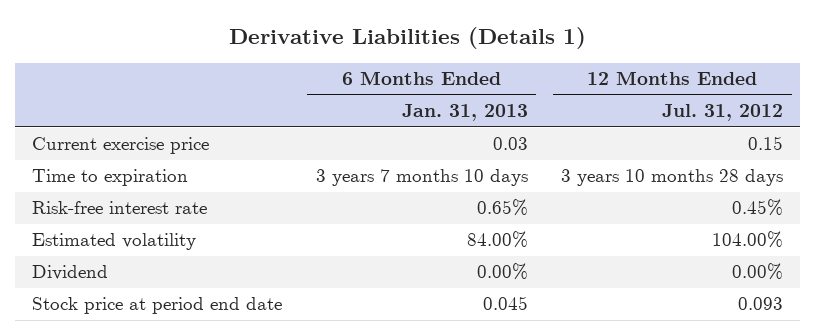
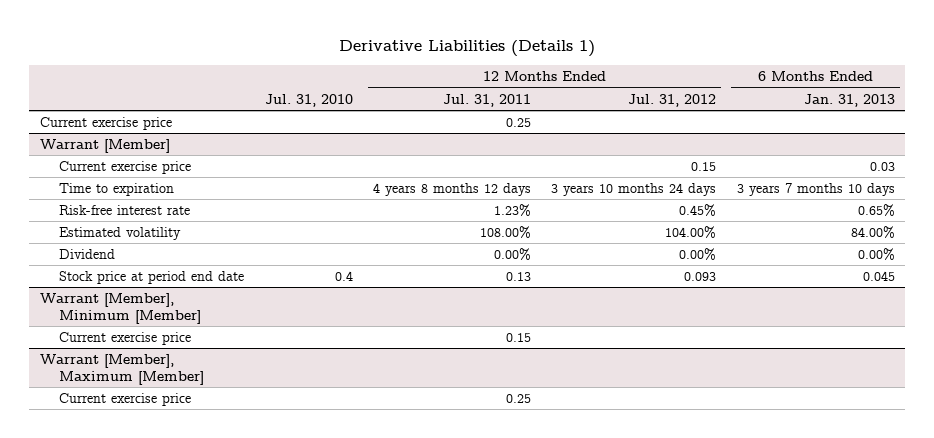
none -> [264,93,353,107] Jul. 31, 2010
none -> [442,93,531,107] Jul. 31, 2011
none -> [39,117,172,131] Current exercise price
none -> [39,139,170,154] Warrant [Member]
[561,169,784,187] 3 years 10 months 28 days -> [551,183,717,197] 3 years 10 months 24 days
none -> [39,293,202,325] Warrant [Member], Minimum [Member]
none -> [59,332,192,346] Current exercise price
none -> [39,354,205,386] Warrant [Member], Maximum [Member]
none -> [59,393,192,407] Current exercise price

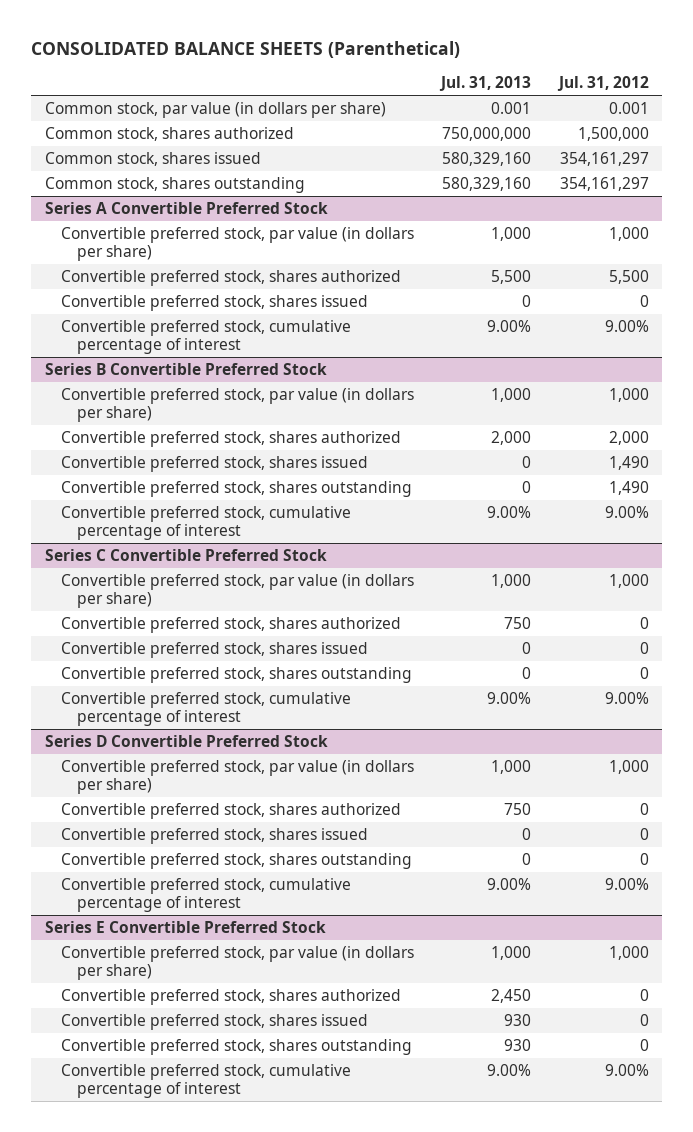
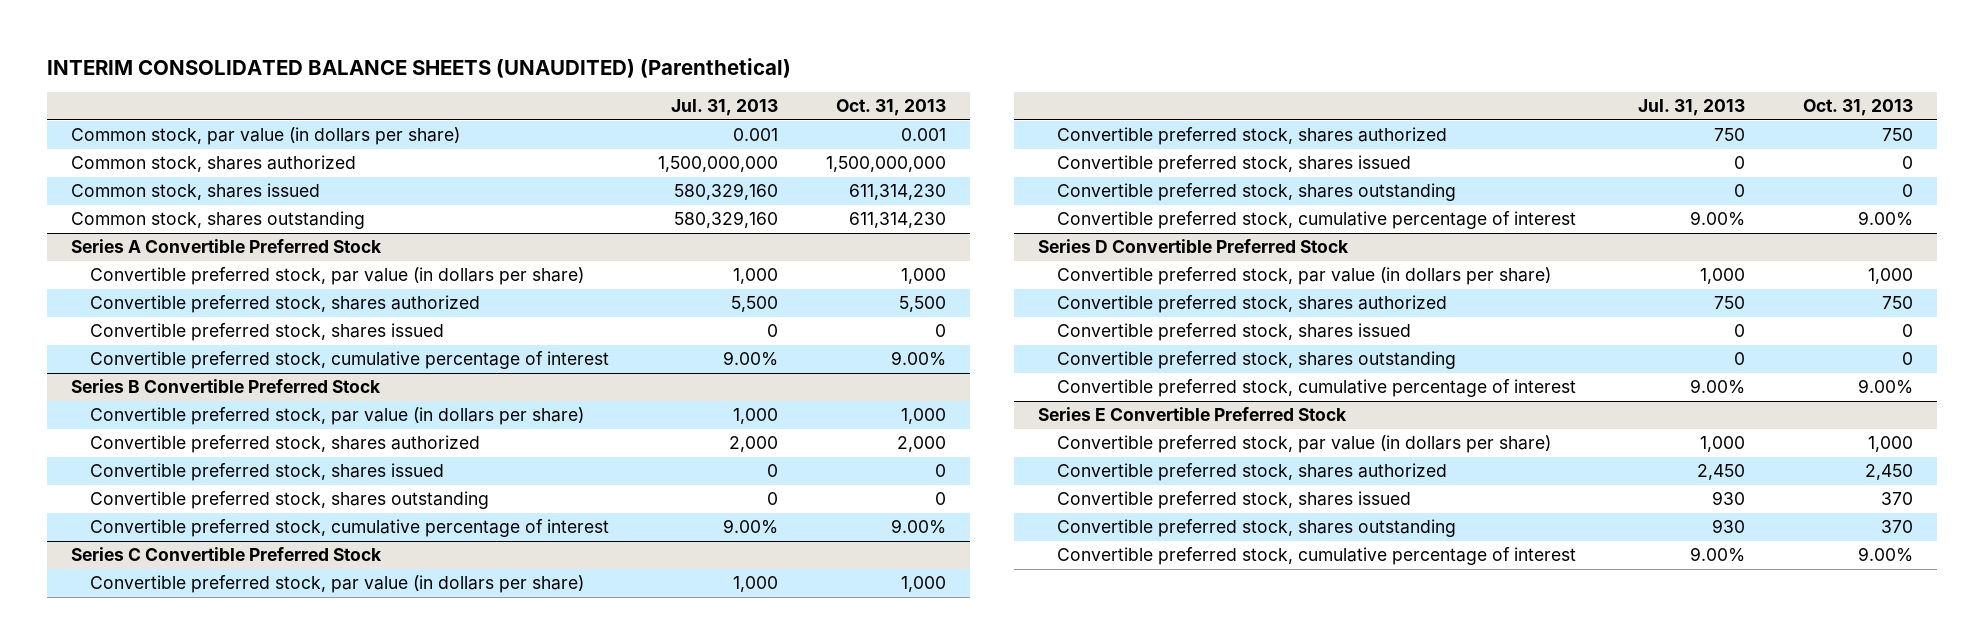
[30,40,460,58] CONSOLIDATED BALANCE SHEETS (Parenthetical) -> [47,57,792,78] INTERIM CONSOLIDATED BALANCE SHEETS (UNAUDITED) (Parenthetical)
[556,76,649,92] Jul. 31, 2012 -> none
none -> [835,99,946,117] Oct. 31, 2013
[442,127,532,142] 750,000,000 -> [657,156,778,173] 1,500,000,000

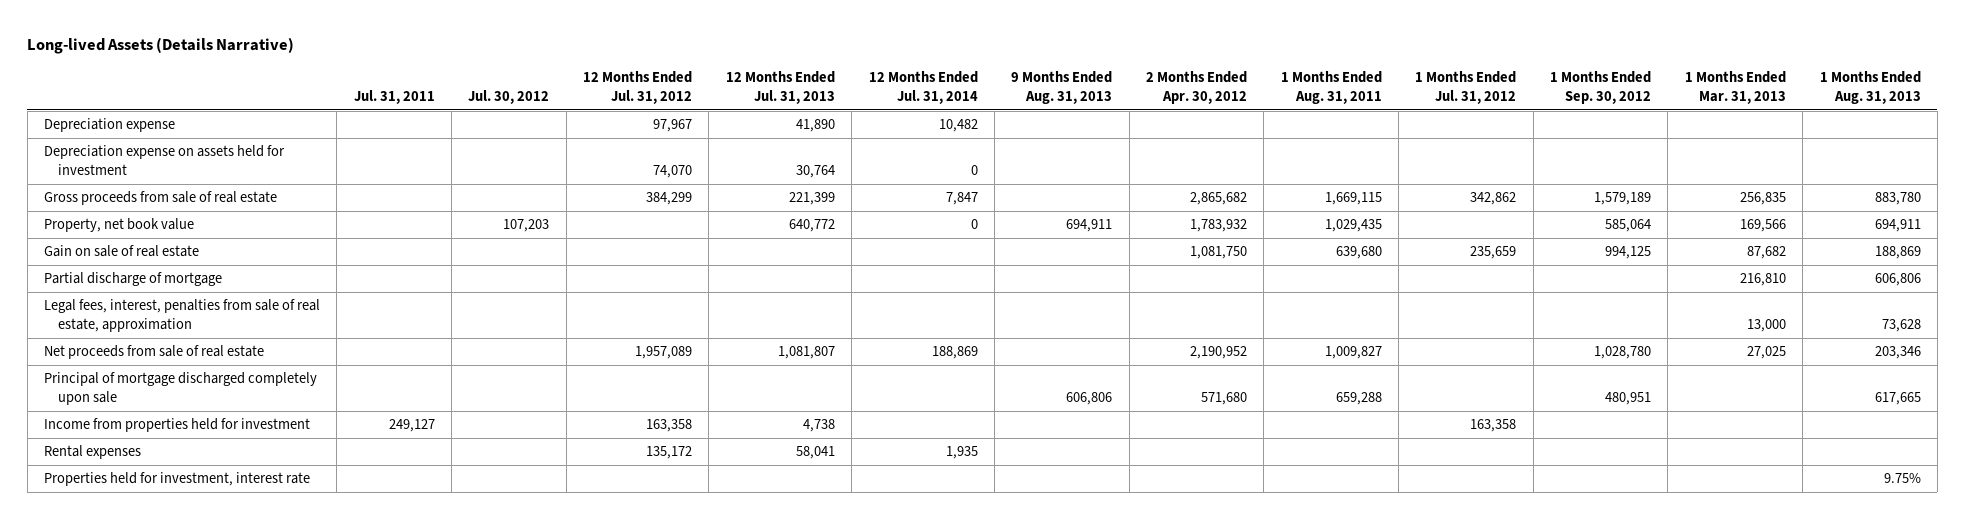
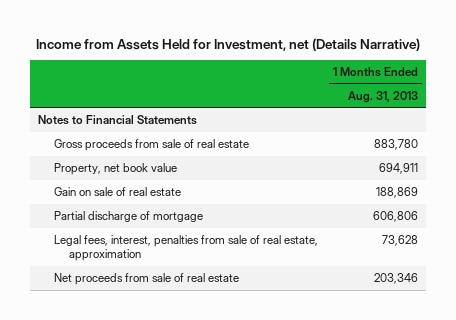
[27,36,295,54] Long-lived Assets (Details Narrative) -> [36,37,421,51] Income from Assets Held for Investment, net (Details Narrative)
[353,89,435,104] Jul. 31, 2011 -> none
[468,89,550,104] Jul. 30, 2012 -> none
[583,71,693,104] 12 Months Ended Jul. 31, 2012 -> none
[725,71,835,104] 12 Months Ended Jul. 31, 2013 -> none
[868,71,978,104] 12 Months Ended Jul. 31, 2014 -> none
[1011,71,1113,104] 9 Months Ended Aug. 31, 2013 -> none
[1145,71,1247,104] 2 Months Ended Apr. 30, 2012 -> none
[1280,71,1382,104] 1 Months Ended Aug. 31, 2011 -> none
[1415,71,1517,104] 1 Months Ended Jul. 31, 2012 -> none
[1550,71,1652,104] 1 Months Ended Sep. 30, 2012 -> none
[1684,71,1786,104] 1 Months Ended Mar. 31, 2013 -> none
[43,118,175,133] Depreciation expense -> none
[43,145,285,175] Depreciation expense on assets held for investment -> none
none -> [38,115,198,126] Notes to Financial Statements
[43,372,317,405] Principal of mortgage discharged completely upon sale -> none
[43,418,310,433] Income from properties held for investment -> none
[43,445,141,460] Rental expenses -> none
[43,472,310,487] Properties held for investment, interest rate -> none

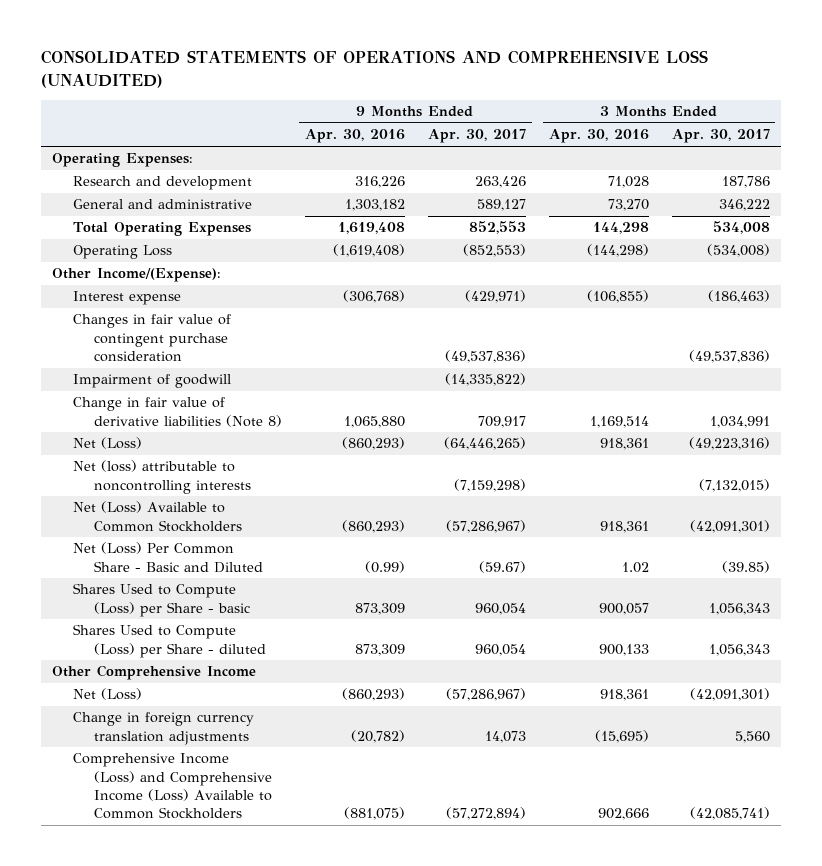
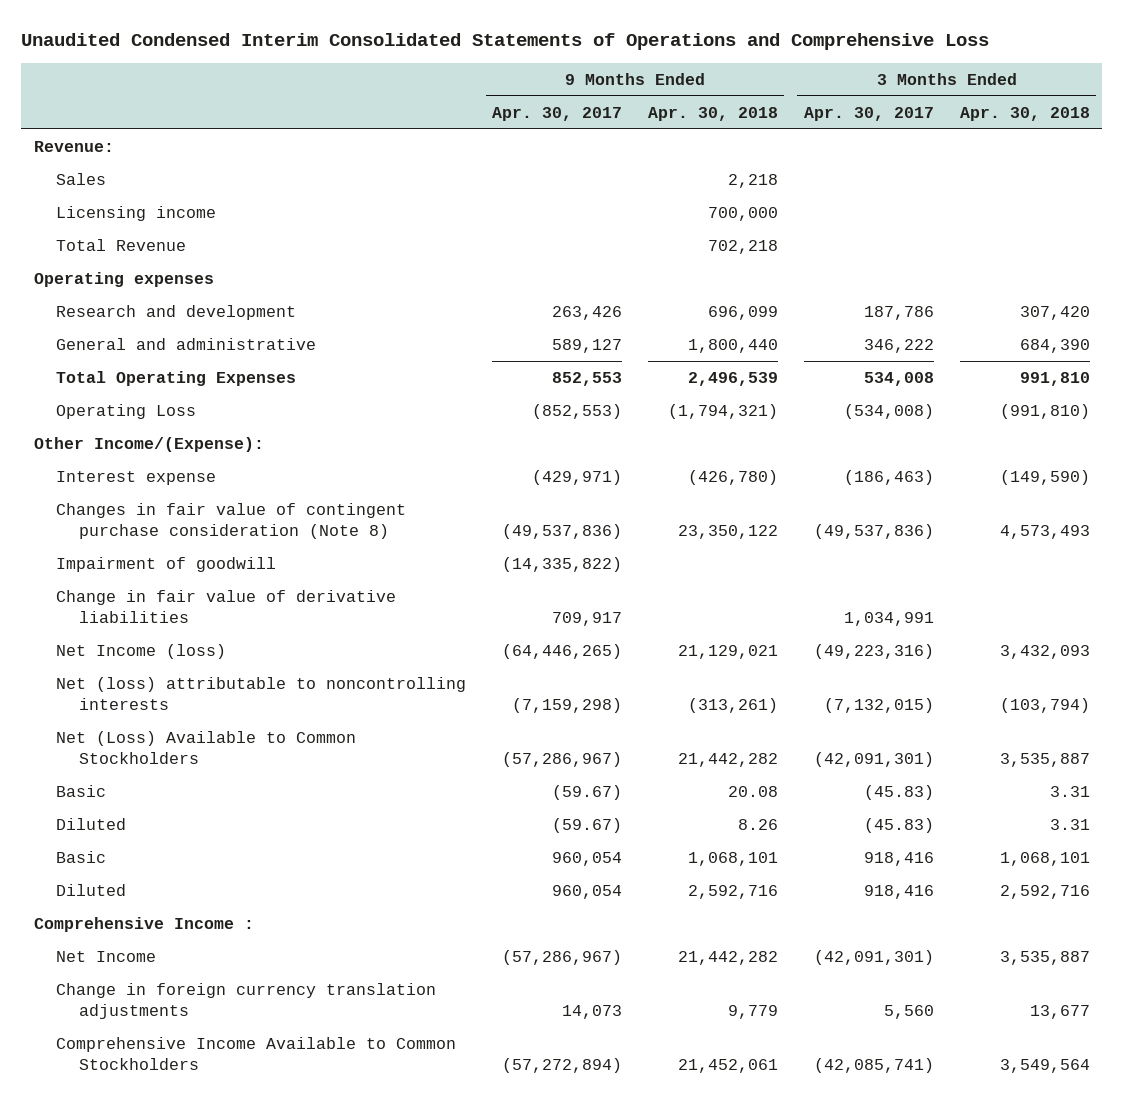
[40,50,708,88] CONSOLIDATED STATEMENTS OF OPERATIONS AND COMPREHENSIVE LOSS (UNAUDITED) -> [20,33,989,51] Unaudited Condensed Interim Consolidated Statements of Operations and Comprehensive Loss
[305,129,406,144] Apr. 30, 2016 -> none
[548,129,649,144] Apr. 30, 2016 -> none
none -> [647,106,778,121] Apr. 30, 2018
none -> [959,106,1090,121] Apr. 30, 2018
none -> [33,140,114,152] Revenue:
none -> [56,172,107,185] Sales
none -> [56,205,217,221] Licensing income
none -> [56,238,187,251] Total Revenue
[52,153,194,168] Operating Expenses: -> [33,271,214,287] Operating expenses
[73,314,232,363] Changes in fair value of contingent purchase consideration -> [56,502,407,539] Changes in fair value of contingent purchase consideration (Note 8)
[73,397,283,427] Change in fair value of derivative liabilities (Note 8) -> [56,589,397,623] Change in fair value of derivative liabilities
[73,437,143,450] Net (Loss) -> [56,643,227,659] Net Income (loss)
[73,542,264,573] Net (Loss) Per Common Share - Basic and Diluted -> none
[73,583,251,617] Shares Used to Compute (Loss) per Share - basic -> none
[73,624,267,658] Shares Used to Compute (Loss) per Share - diluted -> none
none -> [56,784,107,797] Basic
none -> [56,817,127,830] Diluted
none -> [56,850,107,863] Basic
none -> [56,883,127,896] Diluted
[52,665,257,681] Other Comprehensive Income -> [33,916,254,932] Comprehensive Income :
[73,688,143,701] Net (Loss) -> [56,950,157,962] Net Income
[73,753,273,820] Comprehensive Income (Loss) and Comprehensive Income (Loss) Available to Common Stockholders -> [56,1036,457,1070] Comprehensive Income Available to Common Stockholders

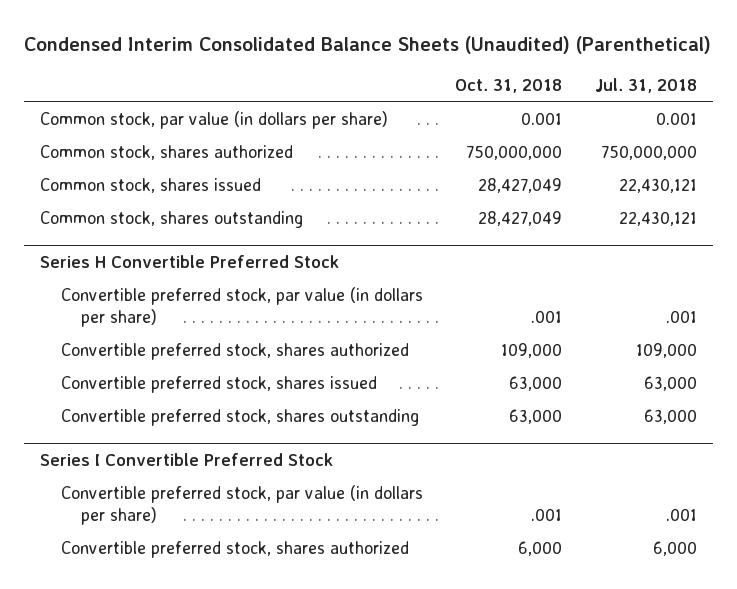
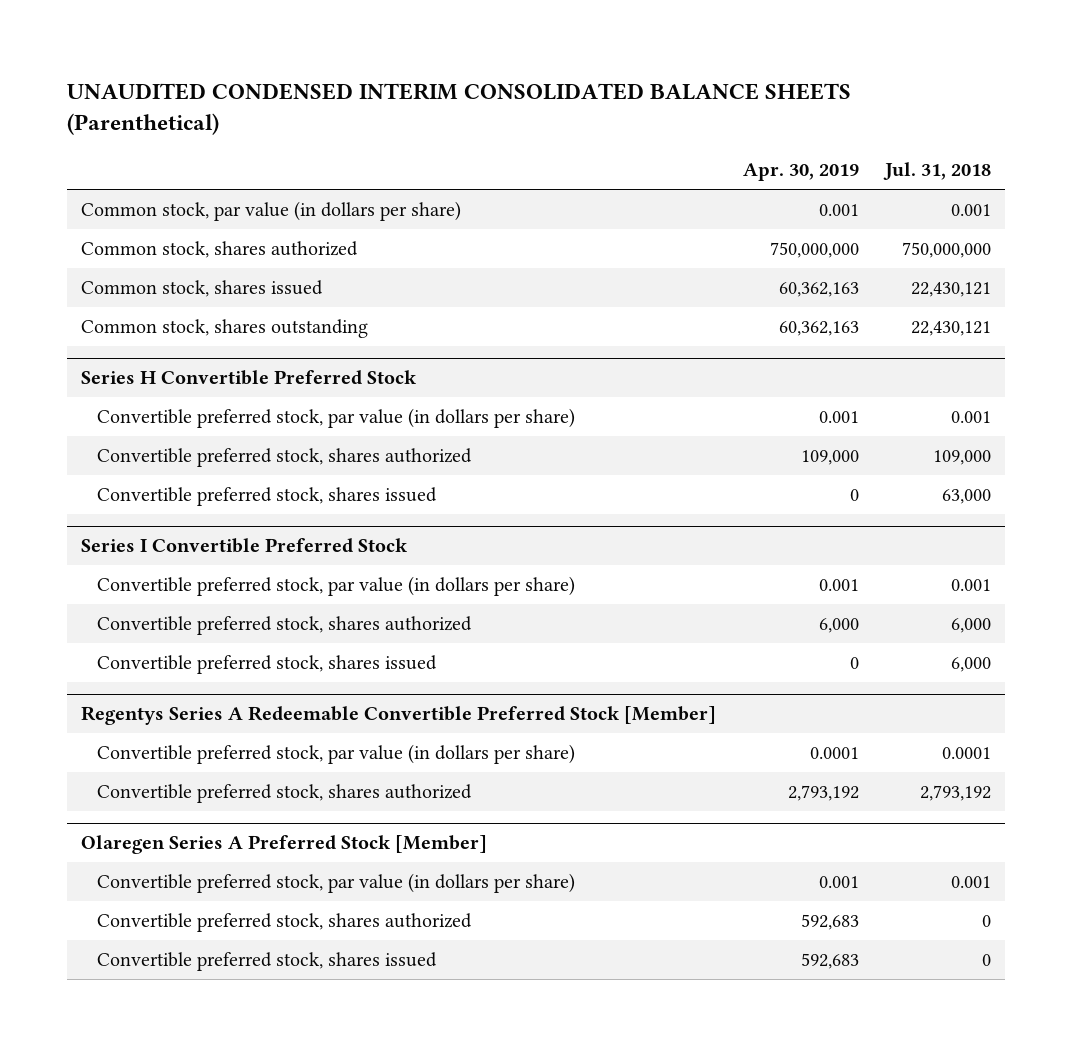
[24,36,712,55] Condensed Interim Consolidated Balance Sheets (Unaudited) (Parenthetical) -> [67,82,852,136] UNAUDITED CONDENSED INTERIM CONSOLIDATED BALANCE SHEETS (Parenthetical)
[455,78,563,93] Oct. 31, 2018 -> none
none -> [742,163,859,182] Apr. 30, 2019
[665,310,697,324] .001 -> [951,410,992,423] 0.001
[60,409,419,427] Convertible preferred stock, shares outstanding -> none
[665,508,697,522] .001 -> [951,578,992,591] 0.001
none -> [96,654,437,674] Convertible preferred stock, shares issued
none -> [80,706,716,726] Regentys Series A Redeemable Convertible Preferred Stock [Member]
none -> [96,743,575,764] Convertible preferred stock, par value (in dollars per share)
none -> [96,783,472,803] Convertible preferred stock, shares authorized
none -> [80,835,487,855] Olaregen Series A Preferred Stock [Member]
none -> [96,872,575,893] Convertible preferred stock, par value (in dollars per share)
none -> [96,912,472,932] Convertible preferred stock, shares authorized
none -> [96,951,437,971] Convertible preferred stock, shares issued

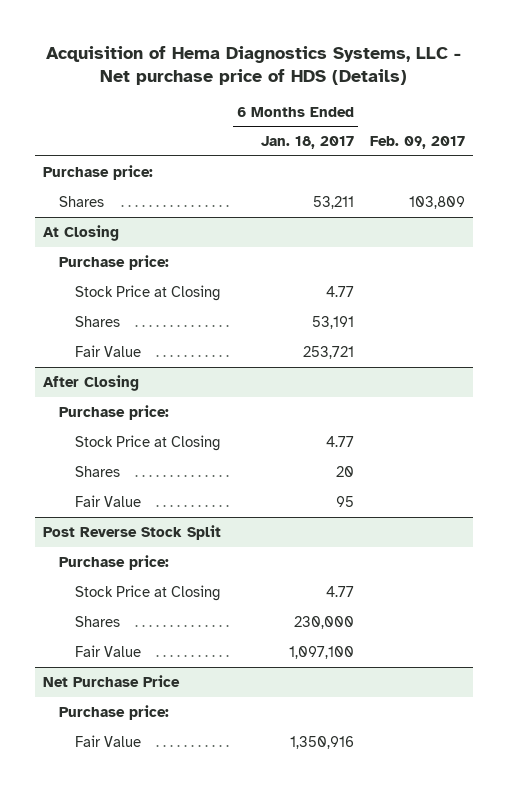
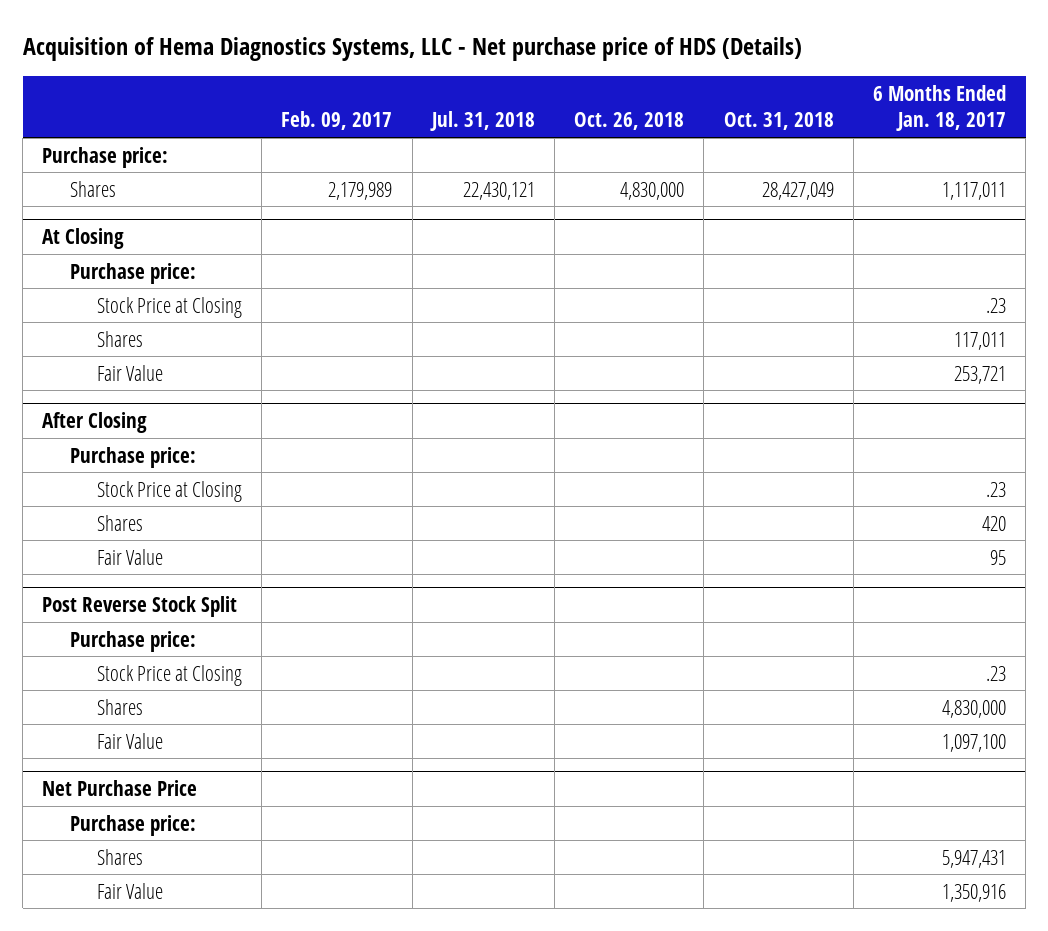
none -> [429,111,535,132] Jul. 31, 2018
none -> [574,112,685,131] Oct. 26, 2018
none -> [723,112,834,131] Oct. 31, 2018
[313,195,355,209] 53,211 -> [942,181,1007,200] 1,117,011
[408,195,465,209] 103,809 -> [328,181,393,200] 2,179,989
[326,285,355,297] 4.77 -> [986,297,1007,313] .23
[312,315,355,329] 53,191 -> [954,331,1007,350] 117,011
[326,435,355,447] 4.77 -> [986,481,1007,497] .23
[336,465,355,477] 20 -> [982,515,1007,531] 420
[326,585,355,597] 4.77 -> [986,665,1007,681] .23
[294,615,355,629] 230,000 -> [942,699,1007,718] 4,830,000
none -> [96,848,143,865] Shares

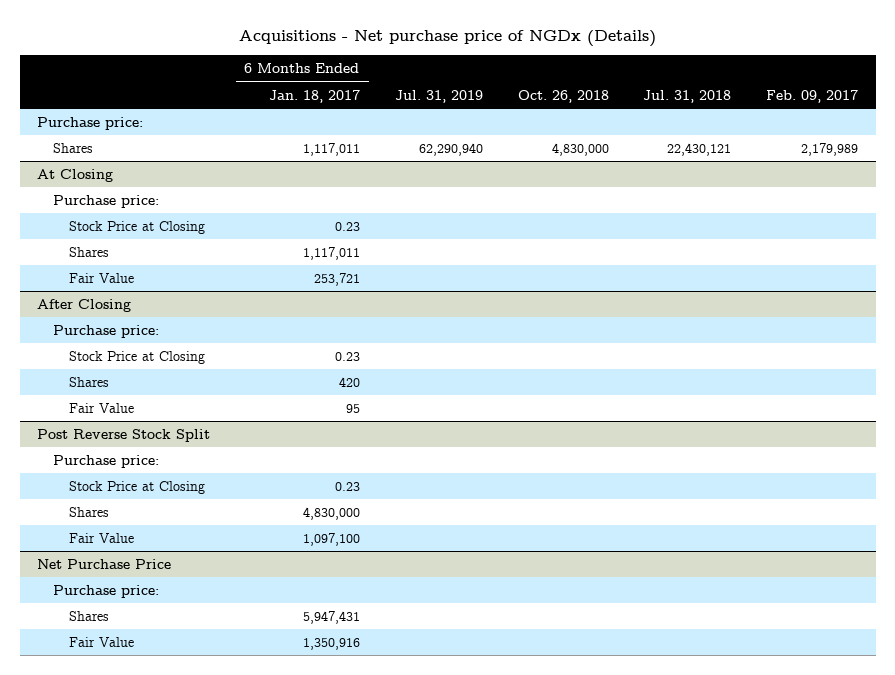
[22,37,802,62] Acquisition of Hema Diagnostics Systems, LLC - Net purchase price of HDS (Details) -> [238,30,656,48] Acquisitions - Net purchase price of NGDx (Details)
[723,112,834,131] Oct. 31, 2018 -> none
none -> [394,89,483,103] Jul. 31, 2019
[986,297,1007,313] .23 -> [334,221,360,231] 0.23
[954,331,1007,350] 117,011 -> [302,246,360,260] 1,117,011
[986,481,1007,497] .23 -> [334,351,360,361] 0.23
[986,665,1007,681] .23 -> [334,481,360,491] 0.23

